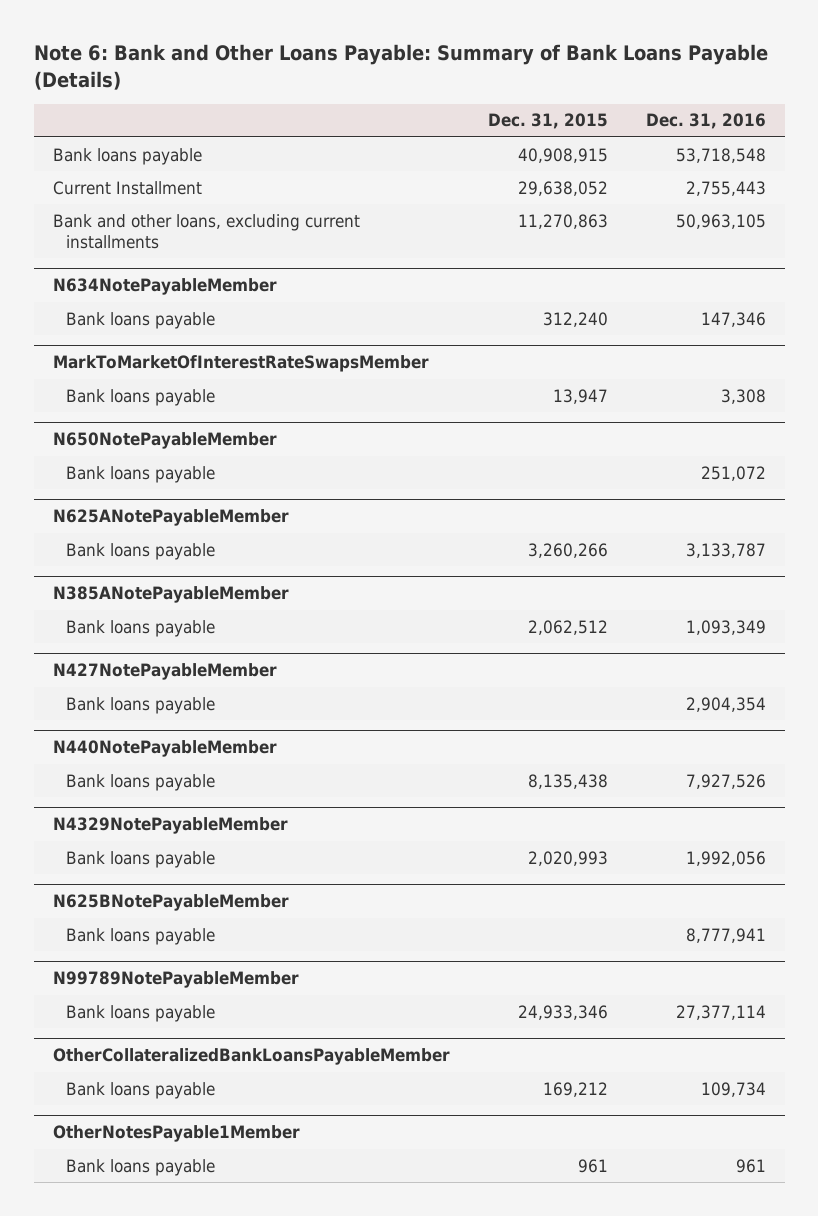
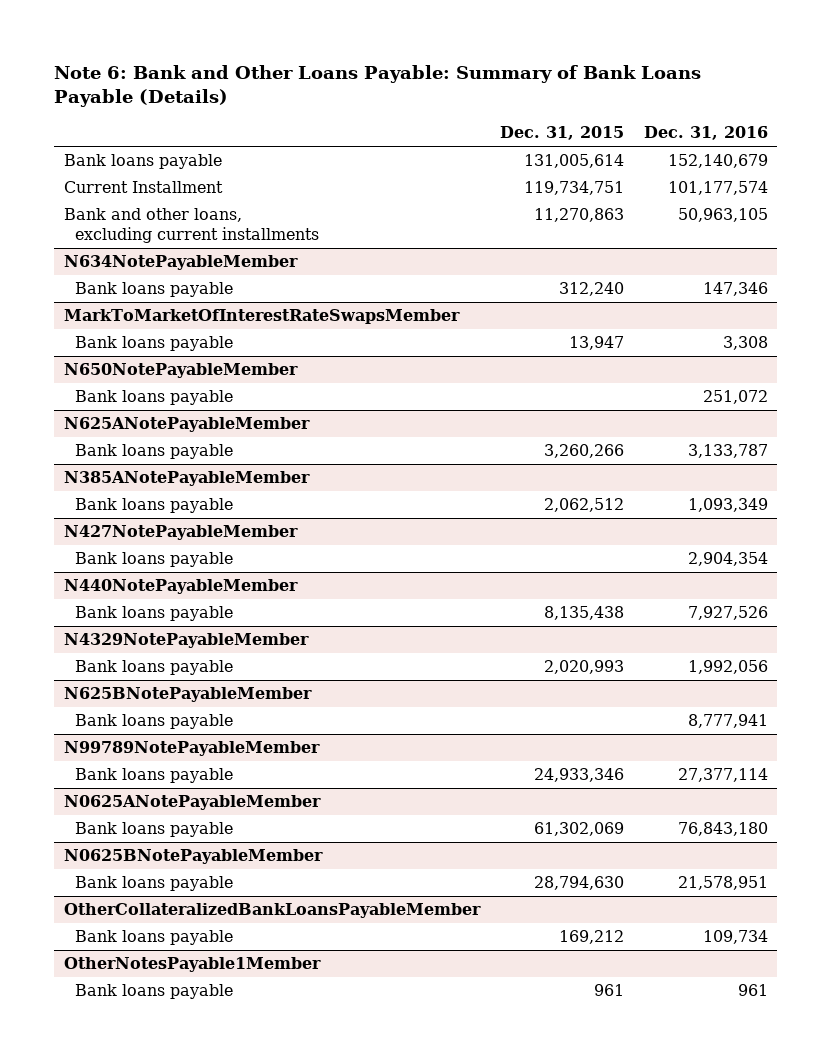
[517,147,608,163] 40,908,915 -> [523,154,624,169] 131,005,614
[675,147,766,163] 53,718,548 -> [667,154,768,169] 152,140,679
[517,180,608,196] 29,638,052 -> [523,181,624,196] 119,734,751
[685,180,766,196] 2,755,443 -> [667,181,768,196] 101,177,574
none -> [64,795,322,811] N0625ANotePayableMember
none -> [75,822,234,838] Bank loans payable
none -> [64,849,324,865] N0625BNotePayableMember
none -> [75,876,234,892] Bank loans payable

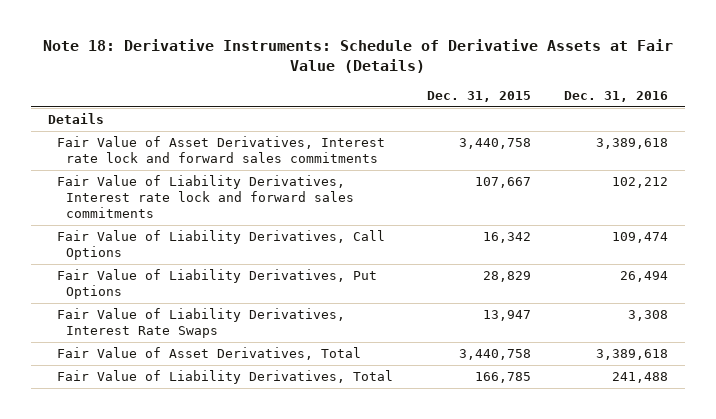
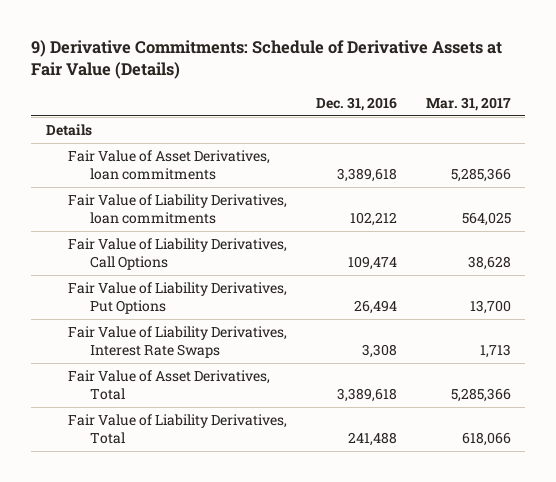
[43,38,674,73] Note 18: Derivative Instruments: Schedule of Derivative Assets at Fair Value (Details) -> [31,40,503,80] 9) Derivative Commitments: Schedule of Derivative Assets at Fair Value (Details)
[426,90,531,102] Dec. 31, 2015 -> none
none -> [425,96,511,111] Mar. 31, 2017
[57,136,386,163] Fair Value of Asset Derivatives, Interest rate lock and forward sales commitments -> [68,150,271,180] Fair Value of Asset Derivatives, loan commitments
[57,175,355,218] Fair Value of Liability Derivatives, Interest rate lock and forward sales commitments -> [68,194,288,224] Fair Value of Liability Derivatives, loan commitments

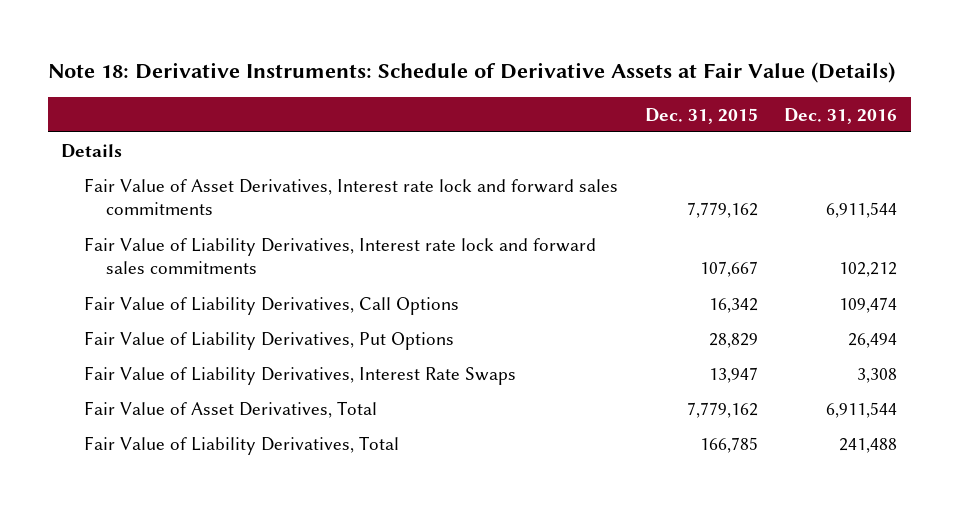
[31,40,503,80] 9) Derivative Commitments: Schedule of Derivative Assets at Fair Value (Details) -> [47,61,895,83] Note 18: Derivative Instruments: Schedule of Derivative Assets at Fair Value (Details)
[425,96,511,111] Mar. 31, 2017 -> none
none -> [644,107,758,124] Dec. 31, 2015
[68,150,271,180] Fair Value of Asset Derivatives, loan commitments -> none
none -> [83,177,618,216] Fair Value of Asset Derivatives, Interest rate lock and forward sales commitments
[68,194,288,224] Fair Value of Liability Derivatives, loan commitments -> [83,236,596,275] Fair Value of Liability Derivatives, Interest rate lock and forward sales commitments
[336,387,397,402] 3,389,618 -> [826,401,898,418] 6,911,544

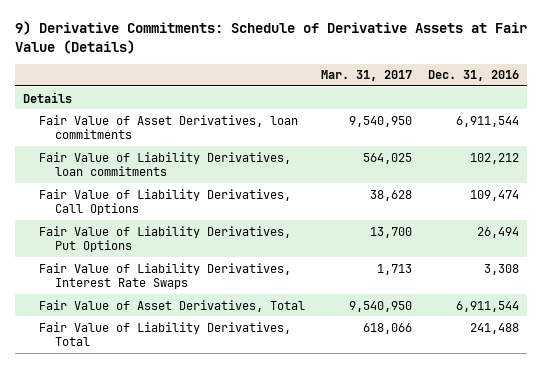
[47,61,895,83] Note 18: Derivative Instruments: Schedule of Derivative Assets at Fair Value (Details) -> [14,21,527,54] 9) Derivative Commitments: Schedule of Derivative Assets at Fair Value (Details)
[644,107,758,124] Dec. 31, 2015 -> none
none -> [320,70,412,82] Mar. 31, 2017
[83,177,618,216] Fair Value of Asset Derivatives, Interest rate lock and forward sales commitments -> [38,114,298,139] Fair Value of Asset Derivatives, loan commitments
[83,236,596,275] Fair Value of Liability Derivatives, Interest rate lock and forward sales commitments -> [38,151,291,176] Fair Value of Liability Derivatives, loan commitments

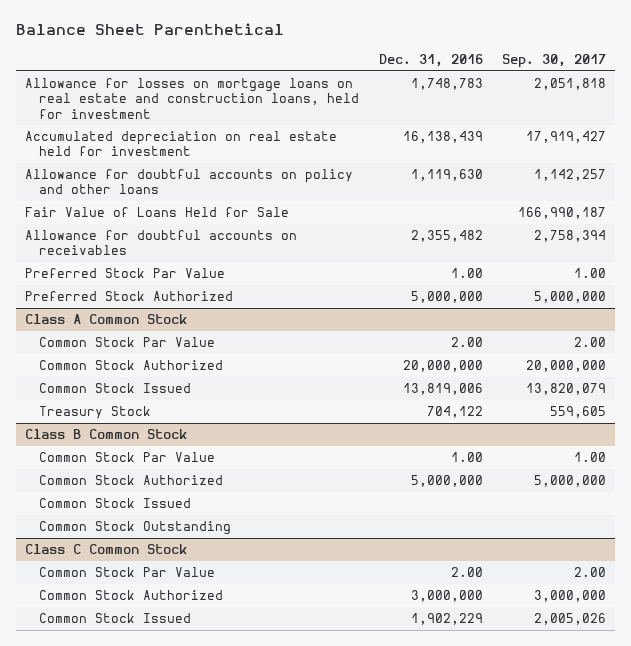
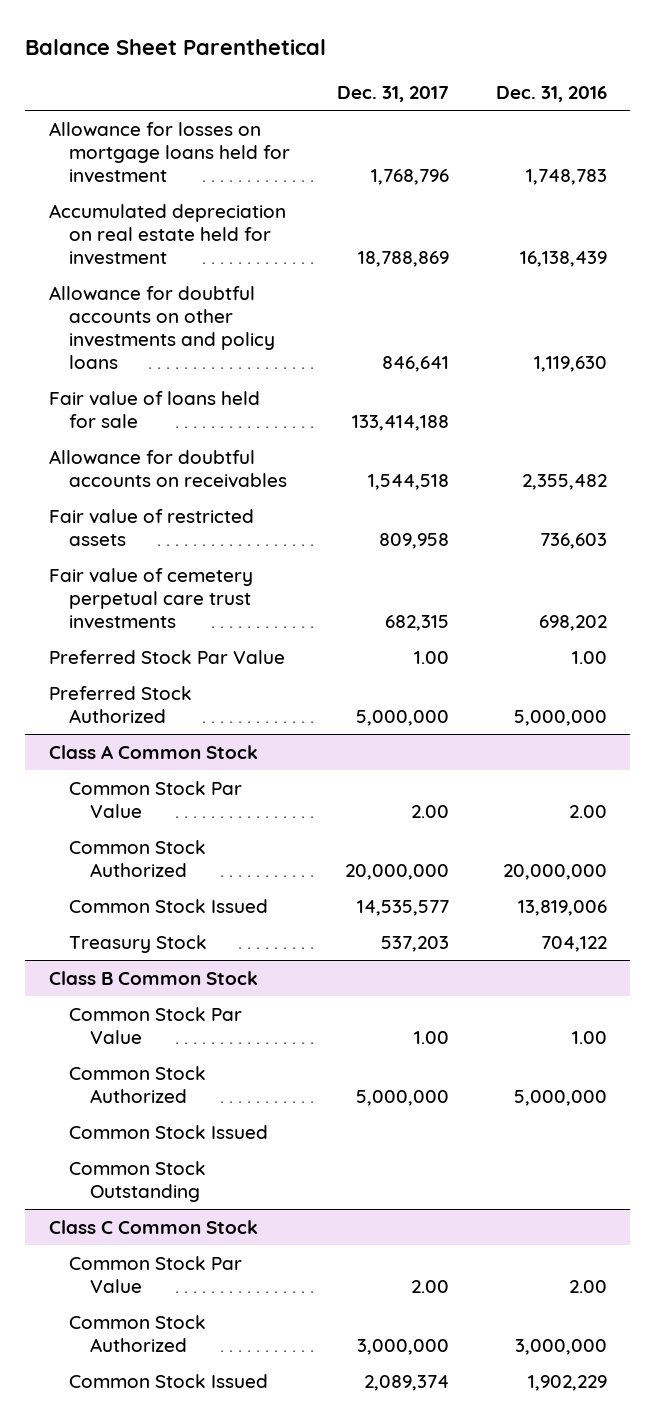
[501,54,606,69] Sep. 30, 2017 -> none
none -> [336,86,449,103] Dec. 31, 2017
[25,78,360,119] Allowance for losses on mortgage loans on real estate and construction loans, held for investment -> [48,121,291,184] Allowance for losses on mortgage loans held for investment
[25,169,354,195] Allowance for doubtful accounts on policy and other loans -> [48,285,276,370] Allowance for doubtful accounts on other investments and policy loans
[25,207,290,218] Fair Value of Loans Held for Sale -> [48,390,260,428] Fair value of loans held for sale
none -> [48,508,254,546] Fair value of restricted assets
none -> [48,567,253,630] Fair value of cemetery perpetual care trust investments

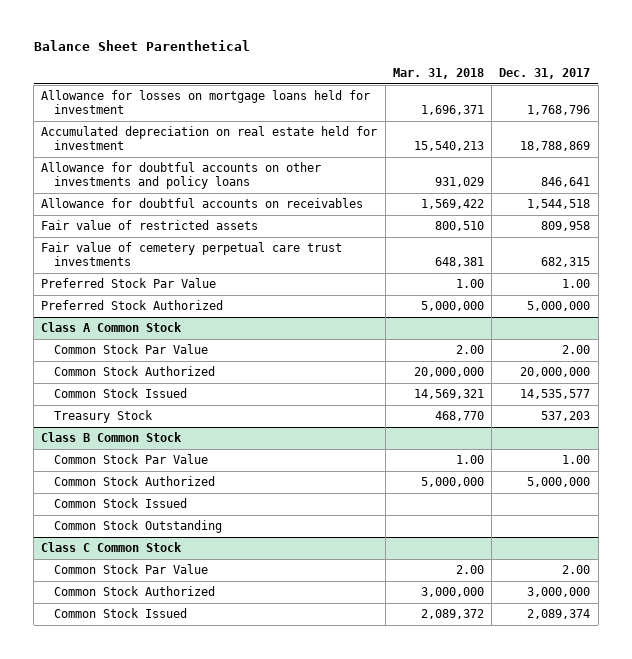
[495,86,607,103] Dec. 31, 2016 -> none
none -> [392,68,484,80] Mar. 31, 2018
[48,390,260,428] Fair value of loans held for sale -> none

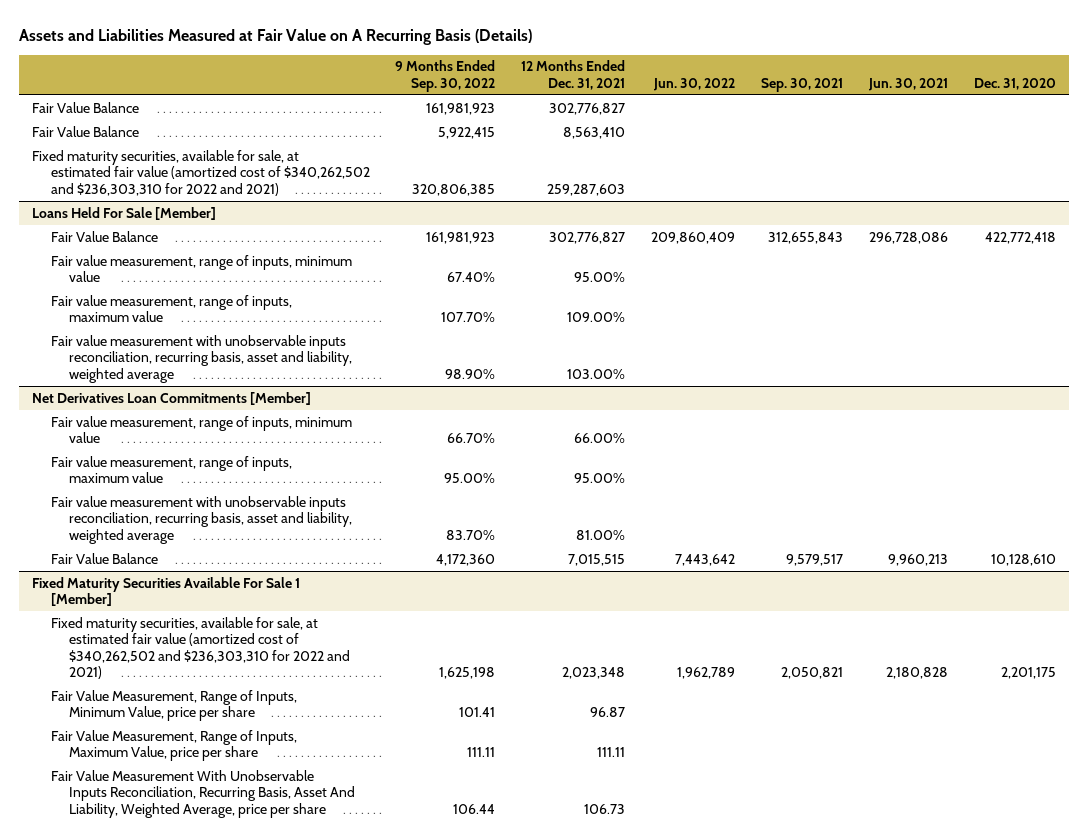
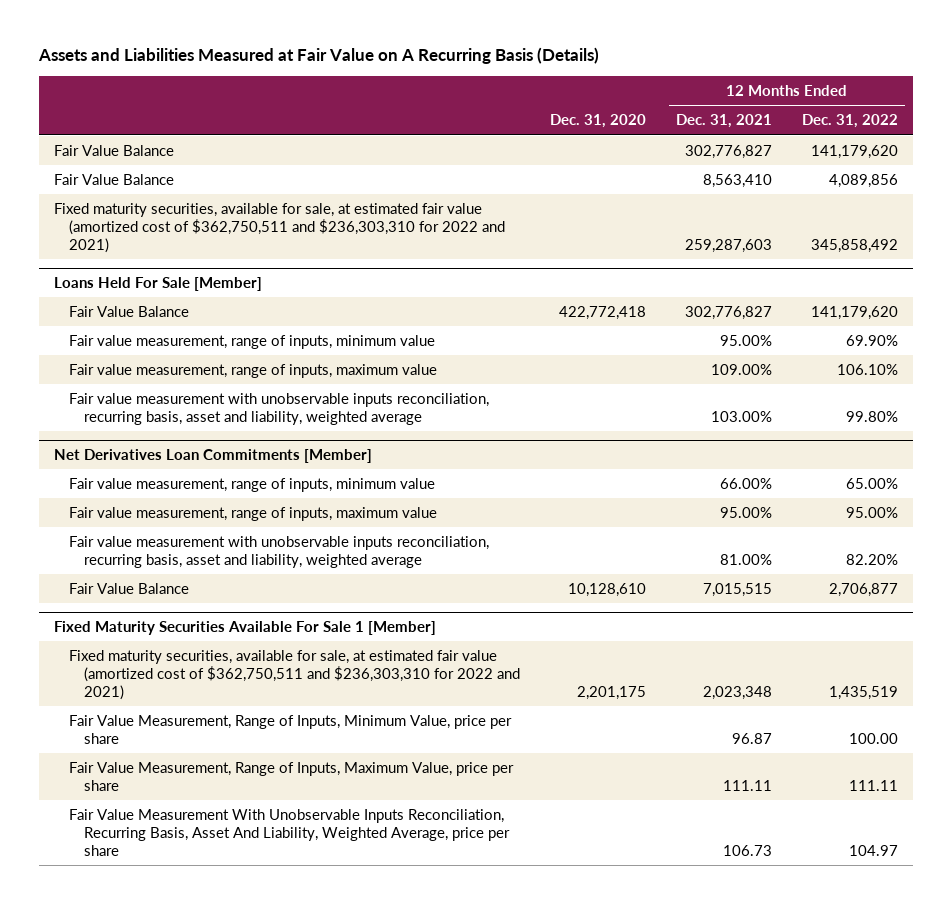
[395,60,496,92] 9 Months Ended Sep. 30, 2022 -> none
[653,77,736,91] Jun. 30, 2022 -> none
[760,77,843,92] Sep. 30, 2021 -> none
[867,77,948,91] Jun. 30, 2021 -> none
none -> [801,114,898,129] Dec. 31, 2022
[31,149,370,196] Fixed maturity securities, available for sale, at estimated fair value (amortized cost of $340,262,502 and $236,303,310 for 2022 and 2021) -> [53,202,505,253] Fixed maturity securities, available for sale, at estimated fair value (amortized cost of $362,750,511 and $236,303,310 for 2022 and 2021)
[50,616,351,679] Fixed maturity securities, available for sale, at estimated fair value (amortized cost of $340,262,502 and $236,303,310 for 2022 and 2021) -> [68,649,521,700] Fixed maturity securities, available for sale, at estimated fair value (amortized cost of $362,750,511 and $236,303,310 for 2022 and 2021)

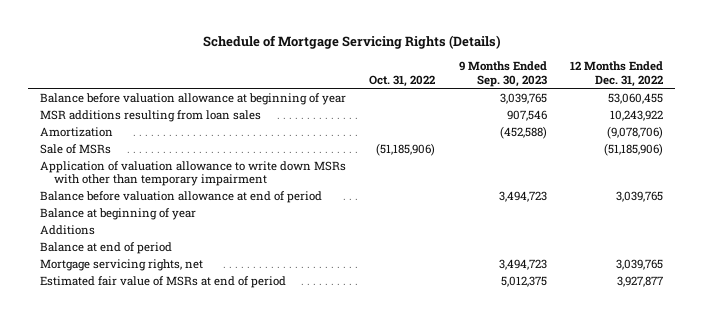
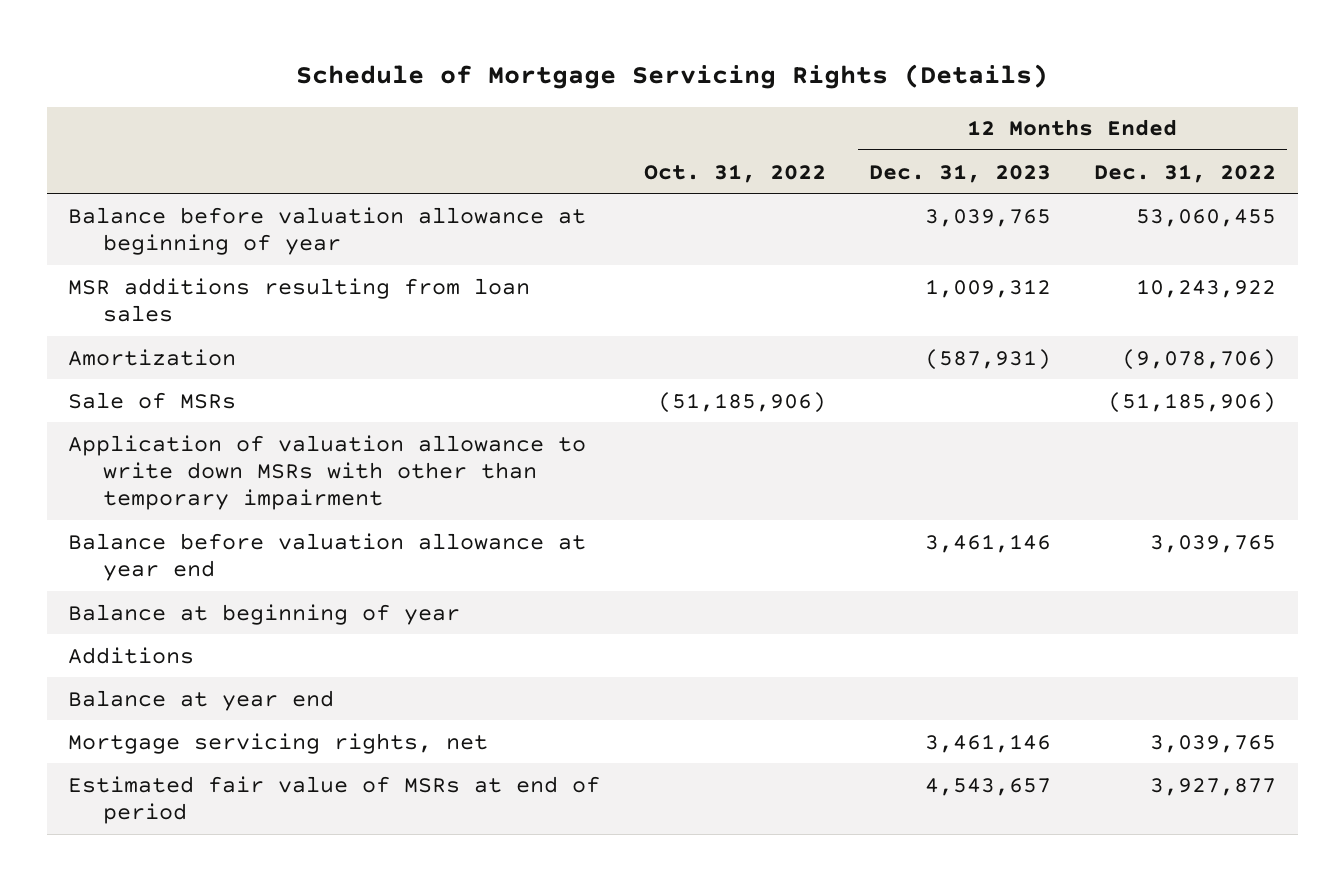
[458,61,547,87] 9 Months Ended Sep. 30, 2023 -> none
none -> [868,163,1051,183] Dec. 31, 2023
[40,190,323,203] Balance before valuation allowance at end of period -> [68,532,587,581] Balance before valuation allowance at year end
[40,241,173,254] Balance at end of period -> [68,689,335,711] Balance at year end

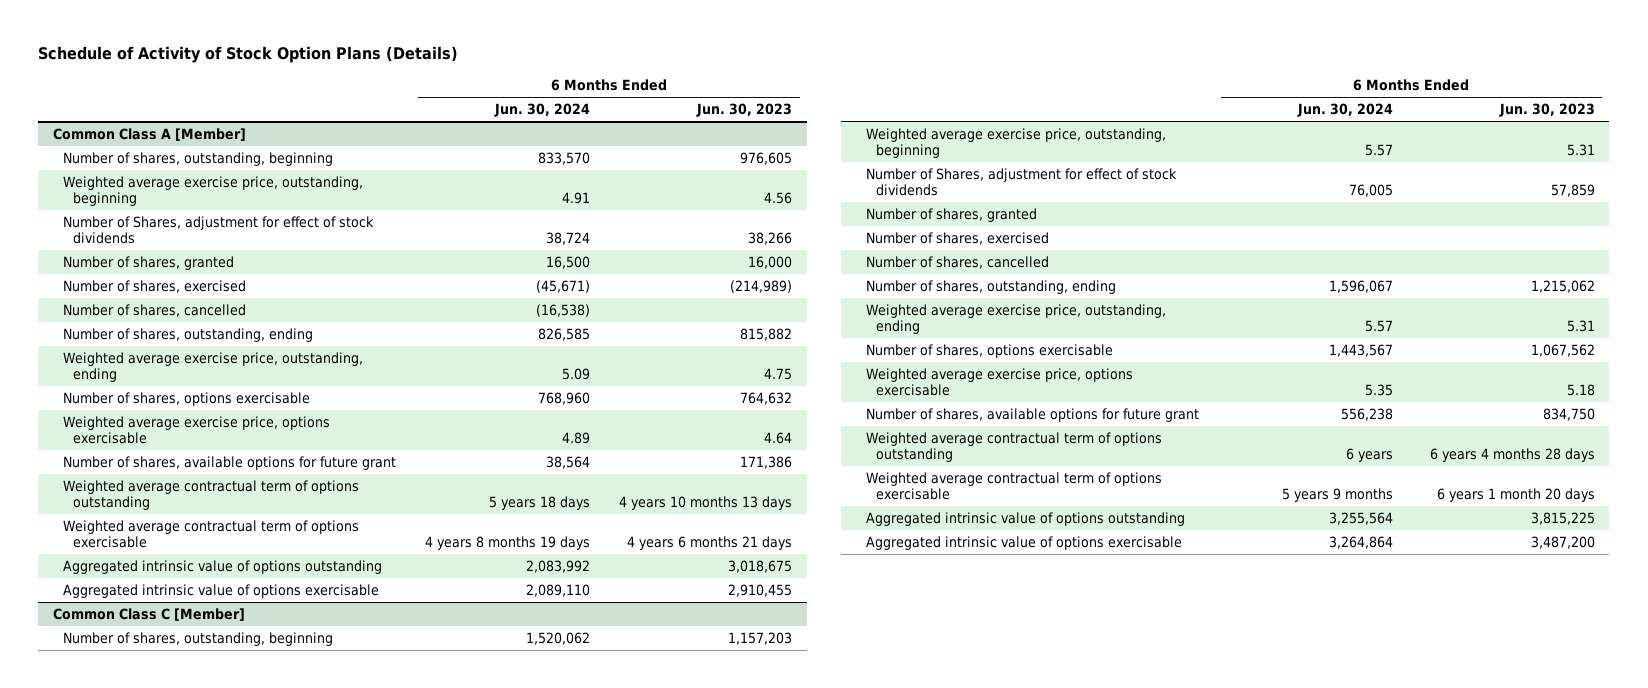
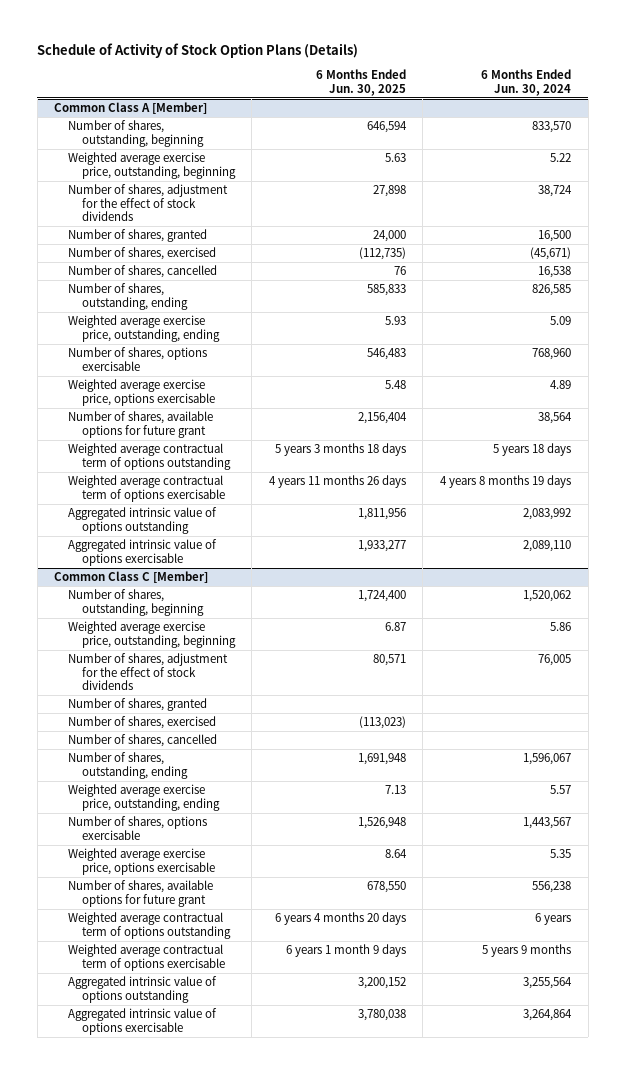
[696,103,793,118] Jun. 30, 2023 -> none
none -> [315,69,406,96] 6 Months Ended Jun. 30, 2025
[562,192,591,205] 4.91 -> [549,153,571,163] 5.22
[63,216,375,245] Number of Shares, adjustment for effect of stock dividends -> [68,184,229,221] Number of shares, adjustment for the effect of stock dividends
[536,304,591,318] (16,538) -> [537,266,571,279] 16,538
[1364,144,1393,157] 5.57 -> [549,622,571,632] 5.86
[865,168,1177,197] Number of Shares, adjustment for effect of stock dividends -> [68,653,229,690] Number of shares, adjustment for the effect of stock dividends

